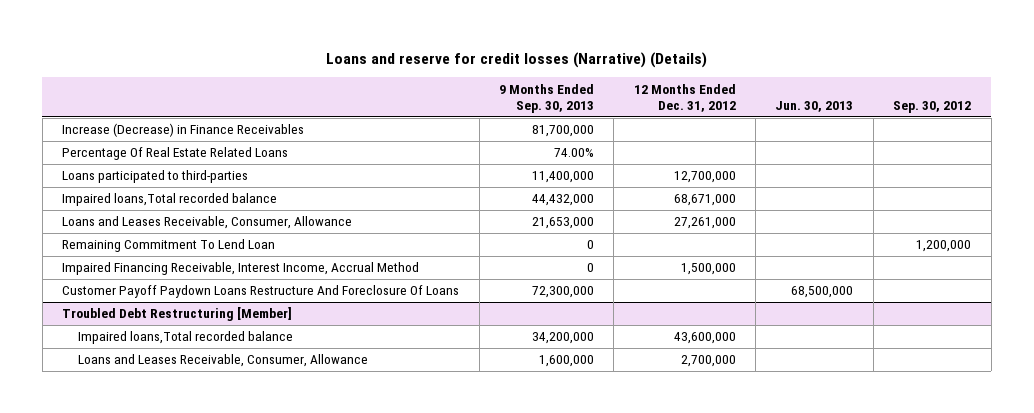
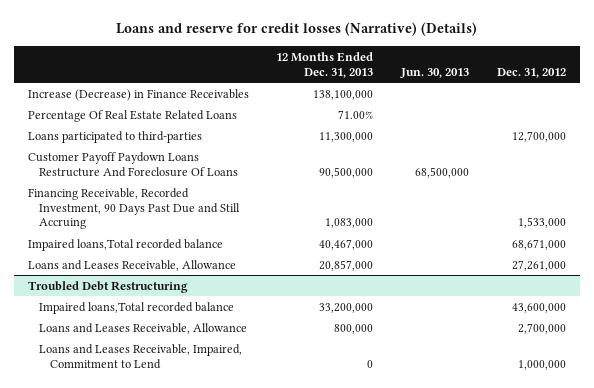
[499,83,595,114] 9 Months Ended Sep. 30, 2013 -> none
[633,83,736,113] 12 Months Ended Dec. 31, 2012 -> none
[893,101,972,114] Sep. 30, 2012 -> none
none -> [276,51,374,78] 12 Months Ended Dec. 31, 2013
none -> [497,67,567,78] Dec. 31, 2012
[62,216,353,230] Loans and Leases Receivable, Consumer, Allowance -> none
[62,239,276,253] Remaining Commitment To Lend Loan -> none
[62,262,420,276] Impaired Financing Receivable, Interest Income, Accrual Method -> none
none -> [27,187,240,230] Financing Receivable, Recorded Investment, 90 Days Past Due and Still Accruing
[62,193,278,207] Impaired loans,Total recorded balance -> [27,238,223,251] Impaired loans,Total recorded balance
none -> [27,259,236,271] Loans and Leases Receivable, Allowance
[62,307,293,322] Troubled Debt Restructuring [Member] -> [27,280,188,293] Troubled Debt Restructuring
[77,354,368,368] Loans and Leases Receivable, Consumer, Allowance -> [38,322,247,334] Loans and Leases Receivable, Allowance
none -> [38,343,242,369] Loans and Leases Receivable, Impaired, Commitment to Lend

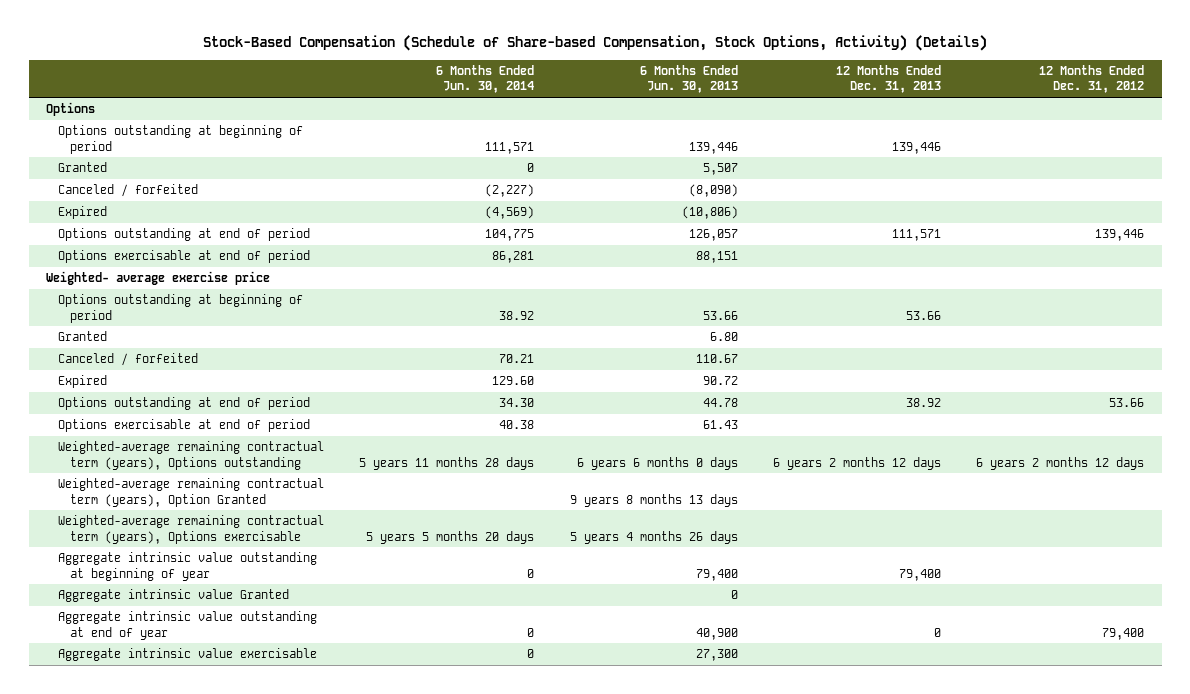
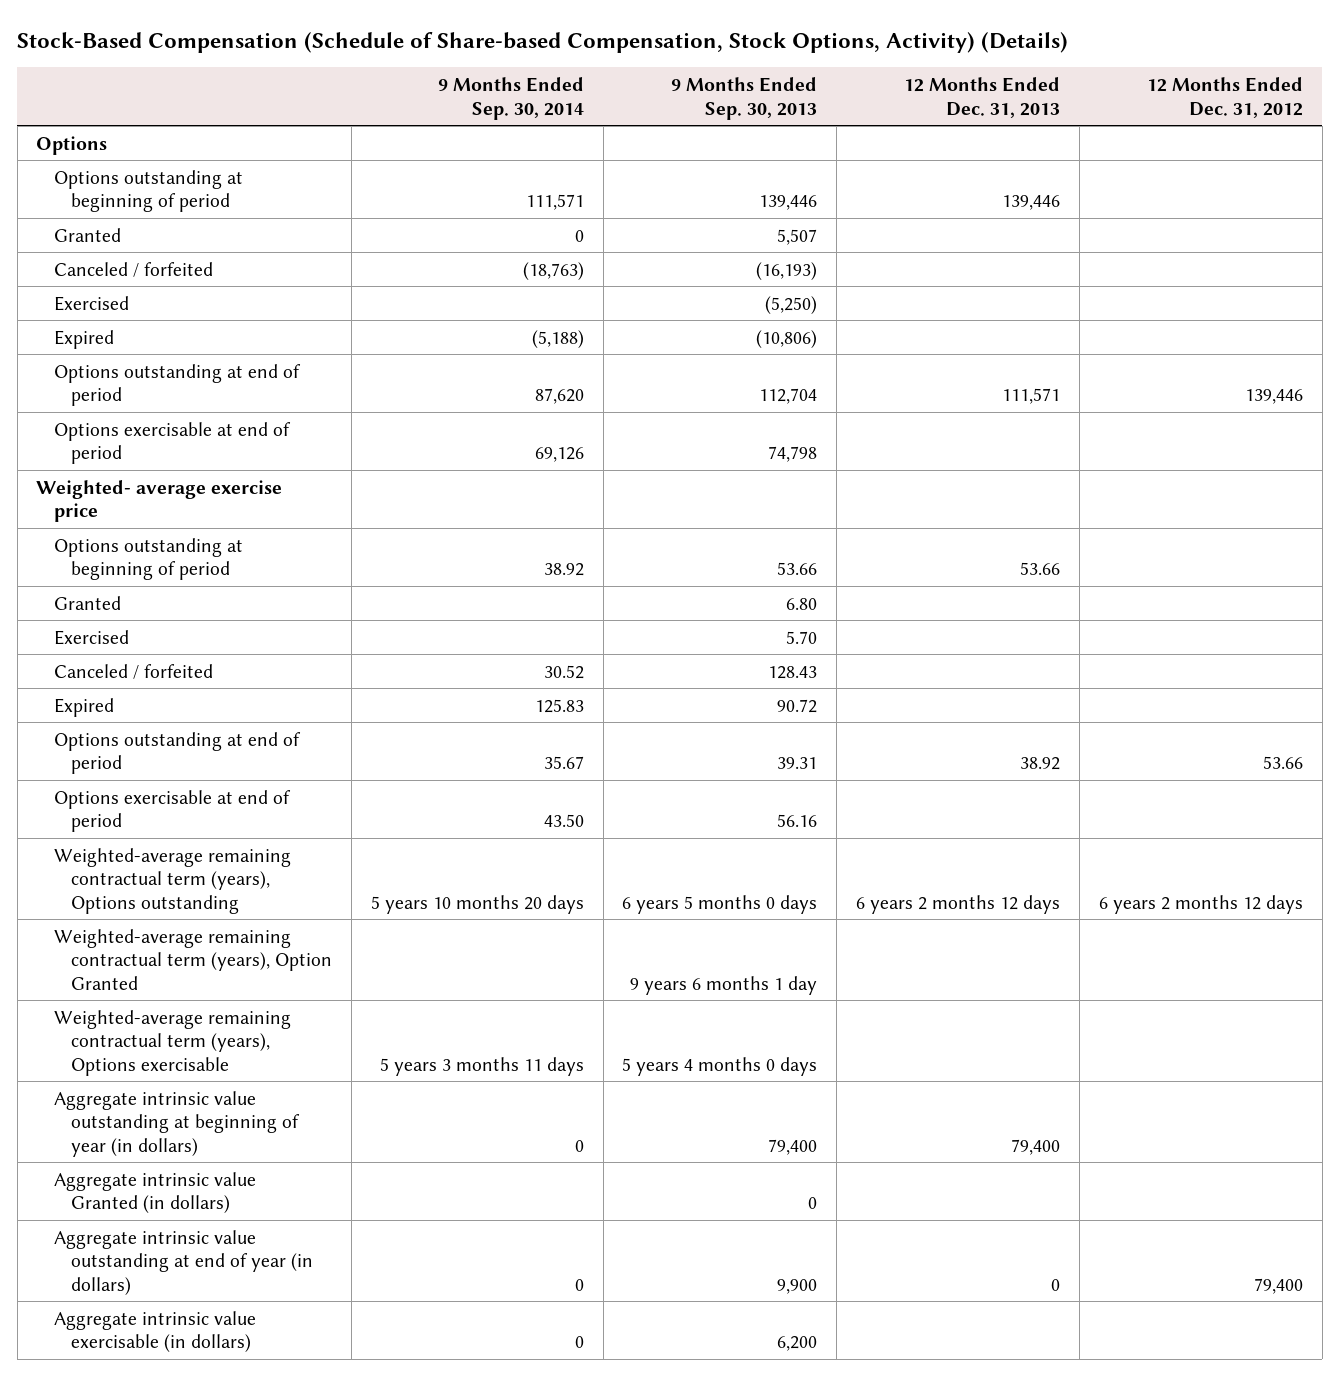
[436,64,535,94] 6 Months Ended Jun. 30, 2014 -> none
[639,64,738,94] 6 Months Ended Jun. 30, 2013 -> none
none -> [437,76,584,120] 9 Months Ended Sep. 30, 2014
none -> [671,76,818,120] 9 Months Ended Sep. 30, 2013
none -> [53,295,129,311] Exercised
none -> [53,629,129,645] Exercised
[58,552,318,581] Aggregate intrinsic value outstanding at beginning of year -> [53,1090,300,1157] Aggregate intrinsic value outstanding at beginning of year (in dollars)
[58,589,290,603] Aggregate intrinsic value Granted -> [53,1171,256,1214] Aggregate intrinsic value Granted (in dollars)
[58,611,318,640] Aggregate intrinsic value outstanding at end of year -> [53,1229,313,1295] Aggregate intrinsic value outstanding at end of year (in dollars)
[58,648,318,662] Aggregate intrinsic value exercisable -> [53,1310,256,1353] Aggregate intrinsic value exercisable (in dollars)

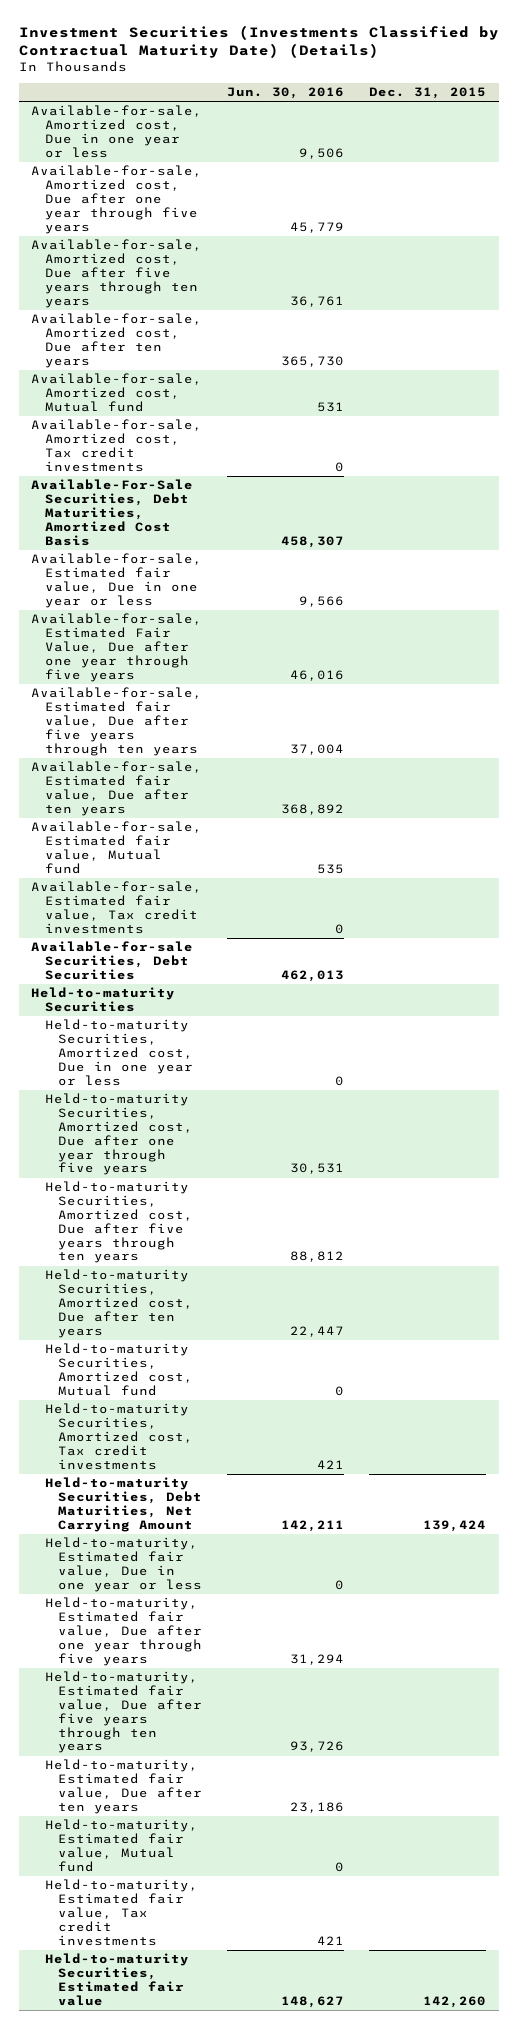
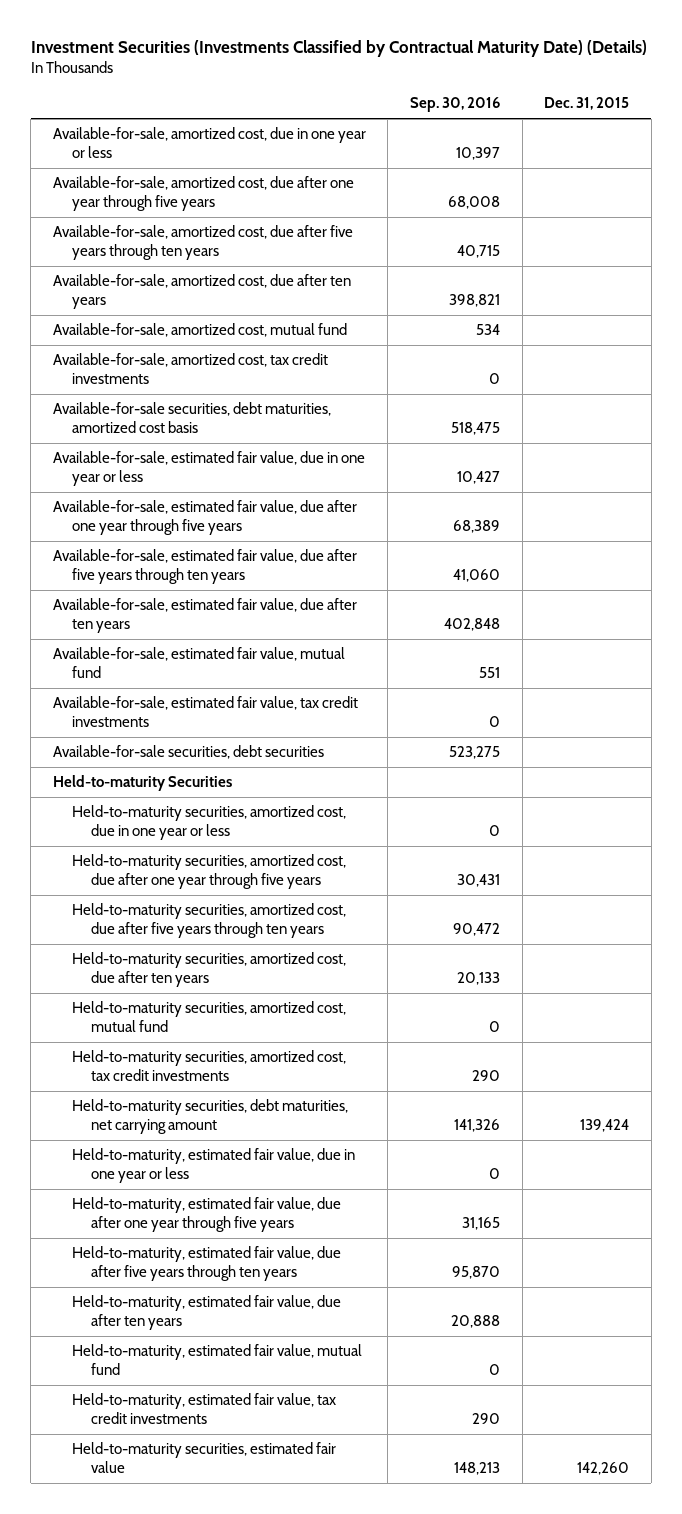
[227,87,345,100] Jun. 30, 2016 -> none
none -> [409,97,500,113] Sep. 30, 2016
[31,105,203,158] Available-for-sale, Amortized cost, Due in one year or less -> [52,127,366,159] Available-for-sale, amortized cost, due in one year or less
[31,165,203,234] Available-for-sale, Amortized cost, Due after one year through five years -> [52,176,354,212] Available-for-sale, amortized cost, due after one year through five years
[31,239,203,308] Available-for-sale, Amortized cost, Due after five years through ten years -> [52,225,353,261] Available-for-sale, amortized cost, due after five years through ten years
[31,313,203,368] Available-for-sale, Amortized cost, Due after ten years -> [52,274,351,310] Available-for-sale, amortized cost, due after ten years
[31,373,203,413] Available-for-sale, Amortized cost, Mutual fund -> [52,323,347,338] Available-for-sale, amortized cost, mutual fund
[31,419,203,472] Available-for-sale, Amortized cost, Tax credit investments -> [52,353,328,385] Available-for-sale, amortized cost, tax credit investments
[31,479,194,546] Available-For-Sale Securities, Debt Maturities, Amortized Cost Basis -> [52,402,331,434] Available-for-sale securities, debt maturities, amortized cost basis
[31,553,203,608] Available-for-sale, Estimated fair value, Due in one year or less -> [52,451,365,487] Available-for-sale, estimated fair value, due in one year or less
[31,613,203,682] Available-for-sale, Estimated Fair Value, Due after one year through five years -> [52,500,357,536] Available-for-sale, estimated fair value, due after one year through five years
[31,687,203,756] Available-for-sale, Estimated fair value, Due after five years through ten years -> [52,549,357,585] Available-for-sale, estimated fair value, due after five years through ten years
[31,761,203,816] Available-for-sale, Estimated fair value, Due after ten years -> [52,598,357,634] Available-for-sale, estimated fair value, due after ten years
[31,821,203,874] Available-for-sale, Estimated fair value, Mutual fund -> [52,647,345,679] Available-for-sale, estimated fair value, mutual fund
[31,881,203,934] Available-for-sale, Estimated fair value, Tax credit investments -> [52,696,358,728] Available-for-sale, estimated fair value, tax credit investments
[31,941,194,981] Available-for-sale Securities, Debt Securities -> [52,745,324,760] Available-for-sale securities, debt securities
[44,1019,194,1086] Held-to-maturity Securities, Amortized cost, Due in one year or less -> [71,805,346,841] Held-to-maturity securities, amortized cost, due in one year or less
[44,1093,194,1176] Held-to-maturity Securities, Amortized cost, Due after one year through five years -> [71,854,346,890] Held-to-maturity securities, amortized cost, due after one year through five years
[44,1181,194,1264] Held-to-maturity Securities, Amortized cost, Due after five years through ten years -> [71,903,346,939] Held-to-maturity securities, amortized cost, due after five years through ten years
[44,1269,194,1338] Held-to-maturity Securities, Amortized cost, Due after ten years -> [71,952,346,988] Held-to-maturity securities, amortized cost, due after ten years
[44,1343,194,1396] Held-to-maturity Securities, Amortized cost, Mutual fund -> [71,1001,346,1033] Held-to-maturity securities, amortized cost, mutual fund
[44,1403,194,1470] Held-to-maturity Securities, Amortized cost, Tax credit investments -> [71,1050,346,1082] Held-to-maturity securities, amortized cost, tax credit investments
[44,1477,203,1532] Held-to-maturity Securities, Debt Maturities, Net Carrying Amount -> [71,1099,348,1135] Held-to-maturity securities, debt maturities, net carrying amount
[44,1537,203,1592] Held-to-maturity, Estimated fair value, Due in one year or less -> [71,1148,355,1184] Held-to-maturity, estimated fair value, due in one year or less
[44,1597,203,1666] Held-to-maturity, Estimated fair value, Due after one year through five years -> [71,1197,341,1233] Held-to-maturity, estimated fair value, due after one year through five years
[44,1671,203,1754] Held-to-maturity, Estimated fair value, Due after five years through ten years -> [71,1246,341,1282] Held-to-maturity, estimated fair value, due after five years through ten years
[44,1759,203,1814] Held-to-maturity, Estimated fair value, Due after ten years -> [71,1295,341,1331] Held-to-maturity, estimated fair value, due after ten years
[44,1819,198,1872] Held-to-maturity, Estimated fair value, Mutual fund -> [71,1344,362,1376] Held-to-maturity, estimated fair value, mutual fund
[44,1879,198,1946] Held-to-maturity, Estimated fair value, Tax credit investments -> [71,1393,336,1425] Held-to-maturity, estimated fair value, tax credit investments
[44,1953,189,2006] Held-to-maturity Securities, Estimated fair value -> [71,1442,336,1474] Held-to-maturity securities, estimated fair value

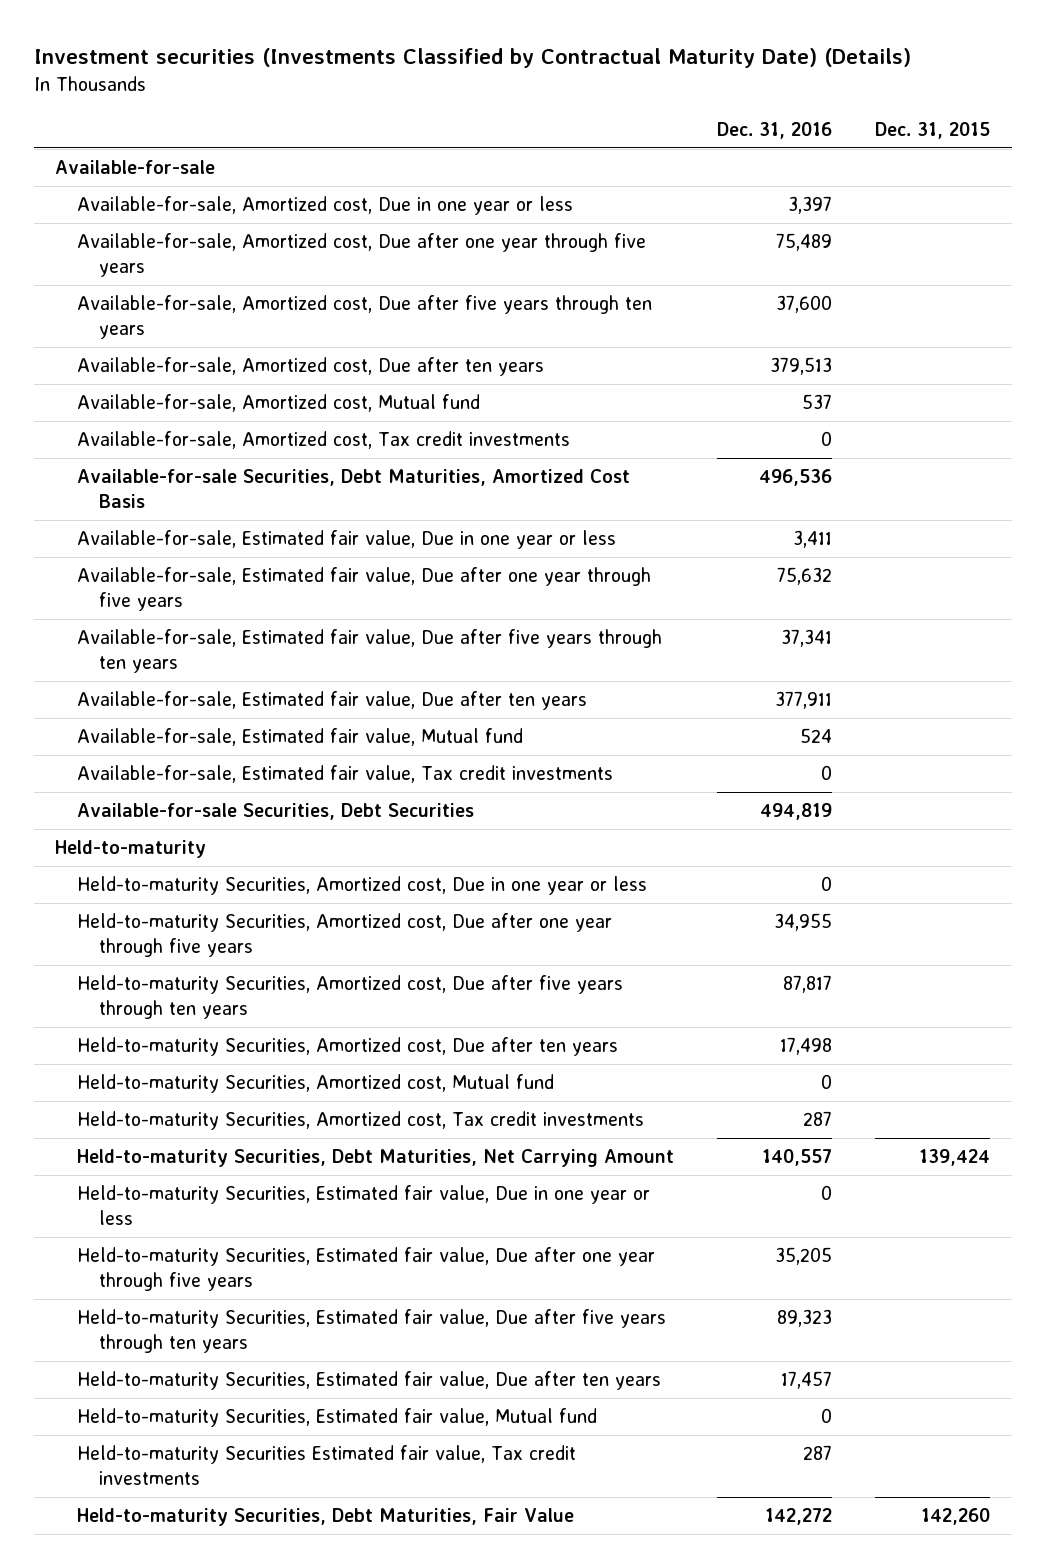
[30,40,647,58] Investment Securities (Investments Classified by Contractual Maturity Date) (Details) -> [33,48,911,69] Investment securities (Investments Classified by Contractual Maturity Date) (Details)
[409,97,500,113] Sep. 30, 2016 -> none
none -> [717,121,833,139] Dec. 31, 2016
none -> [55,160,216,175] Available-for-sale
[52,127,366,159] Available-for-sale, amortized cost, due in one year or less -> [77,196,574,216] Available-for-sale, Amortized cost, Due in one year or less
[52,176,354,212] Available-for-sale, amortized cost, due after one year through five years -> [77,233,647,278] Available-for-sale, Amortized cost, Due after one year through five years
[52,225,353,261] Available-for-sale, amortized cost, due after five years through ten years -> [77,295,653,340] Available-for-sale, Amortized cost, Due after five years through ten years
[52,274,351,310] Available-for-sale, amortized cost, due after ten years -> [77,357,545,377] Available-for-sale, Amortized cost, Due after ten years
[52,323,347,338] Available-for-sale, amortized cost, mutual fund -> [77,394,481,413] Available-for-sale, Amortized cost, Mutual fund
[52,353,328,385] Available-for-sale, amortized cost, tax credit investments -> [77,431,571,450] Available-for-sale, Amortized cost, Tax credit investments
[52,402,331,434] Available-for-sale securities, debt maturities, amortized cost basis -> [77,469,631,509] Available-for-sale Securities, Debt Maturities, Amortized Cost Basis
[52,451,365,487] Available-for-sale, estimated fair value, due in one year or less -> [77,530,617,550] Available-for-sale, Estimated fair value, Due in one year or less
[52,500,357,536] Available-for-sale, estimated fair value, due after one year through five years -> [77,567,652,612] Available-for-sale, Estimated fair value, Due after one year through five years
[52,549,357,585] Available-for-sale, estimated fair value, due after five years through ten years -> [77,629,663,674] Available-for-sale, Estimated fair value, Due after five years through ten years
[52,598,357,634] Available-for-sale, estimated fair value, due after ten years -> [77,691,588,711] Available-for-sale, Estimated fair value, Due after ten years
[52,647,345,679] Available-for-sale, estimated fair value, mutual fund -> [77,728,524,747] Available-for-sale, Estimated fair value, Mutual fund
[52,696,358,728] Available-for-sale, estimated fair value, tax credit investments -> [77,765,614,784] Available-for-sale, Estimated fair value, Tax credit investments
[52,745,324,760] Available-for-sale securities, debt securities -> [77,803,475,821] Available-for-sale Securities, Debt Securities
[52,775,232,792] Held-to-maturity Securities -> [55,840,207,859] Held-to-maturity
[71,805,346,841] Held-to-maturity securities, amortized cost, due in one year or less -> [77,876,648,896] Held-to-maturity Securities, Amortized cost, Due in one year or less
[71,854,346,890] Held-to-maturity securities, amortized cost, due after one year through five years -> [77,913,613,958] Held-to-maturity Securities, Amortized cost, Due after one year through five years
[71,903,346,939] Held-to-maturity securities, amortized cost, due after five years through ten years -> [77,975,624,1020] Held-to-maturity Securities, Amortized cost, Due after five years through ten years
[71,952,346,988] Held-to-maturity securities, amortized cost, due after ten years -> [77,1037,619,1057] Held-to-maturity Securities, Amortized cost, Due after ten years
[71,1001,346,1033] Held-to-maturity securities, amortized cost, mutual fund -> [77,1074,555,1094] Held-to-maturity Securities, Amortized cost, Mutual fund
[71,1050,346,1082] Held-to-maturity securities, amortized cost, tax credit investments -> [77,1111,645,1131] Held-to-maturity Securities, Amortized cost, Tax credit investments
[71,1099,348,1135] Held-to-maturity securities, debt maturities, net carrying amount -> [77,1149,675,1168] Held-to-maturity Securities, Debt Maturities, Net Carrying Amount
[71,1148,355,1184] Held-to-maturity, estimated fair value, due in one year or less -> [77,1185,651,1226] Held-to-maturity Securities, Estimated fair value, Due in one year or less
[71,1197,341,1233] Held-to-maturity, estimated fair value, due after one year through five years -> [77,1247,656,1292] Held-to-maturity Securities, Estimated fair value, Due after one year through five years
[71,1246,341,1282] Held-to-maturity, estimated fair value, due after five years through ten years -> [77,1309,667,1354] Held-to-maturity Securities, Estimated fair value, Due after five years through ten years
[71,1295,341,1331] Held-to-maturity, estimated fair value, due after ten years -> [77,1371,662,1391] Held-to-maturity Securities, Estimated fair value, Due after ten years
[71,1344,362,1376] Held-to-maturity, estimated fair value, mutual fund -> [77,1408,598,1428] Held-to-maturity Securities, Estimated fair value, Mutual fund
[71,1393,336,1425] Held-to-maturity, estimated fair value, tax credit investments -> [77,1445,577,1486] Held-to-maturity Securities Estimated fair value, Tax credit investments
[71,1442,336,1474] Held-to-maturity securities, estimated fair value -> [77,1508,575,1527] Held-to-maturity Securities, Debt Maturities, Fair Value

